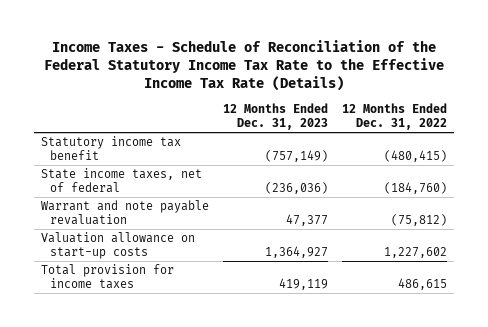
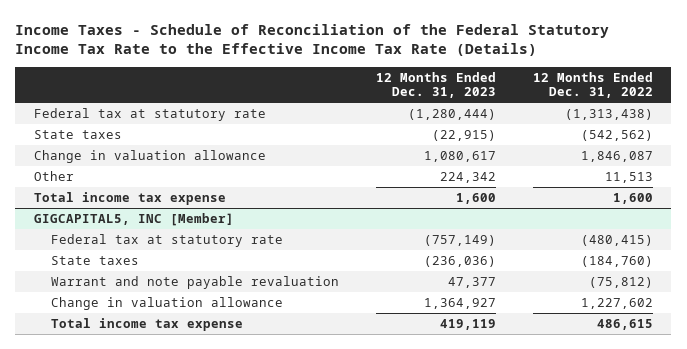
[41,136,182,161] Statutory income tax benefit -> [33,107,266,121] Federal tax at statutory rate
[265,150,329,163] (757,149) -> [407,108,496,120] (1,280,444)
[384,150,448,163] (480,415) -> [564,108,653,120] (1,313,438)
[41,168,203,194] State income taxes, net of federal -> [33,129,122,139] State taxes
[265,182,329,195] (236,036) -> [431,129,496,141] (22,915)
[384,182,448,195] (184,760) -> [580,129,653,141] (542,562)
none -> [33,149,266,163] Change in valuation allowance
none -> [33,170,74,181] Other
none -> [33,191,226,205] Total income tax expense
none -> [33,212,234,226] GIGCAPITAL5, INC [Member]
none -> [50,233,283,247] Federal tax at statutory rate
none -> [50,255,139,265] State taxes
[41,232,196,260] Valuation allowance on start-up costs -> [50,296,283,310] Change in valuation allowance
[41,264,175,290] Total provision for income taxes -> [50,317,243,331] Total income tax expense

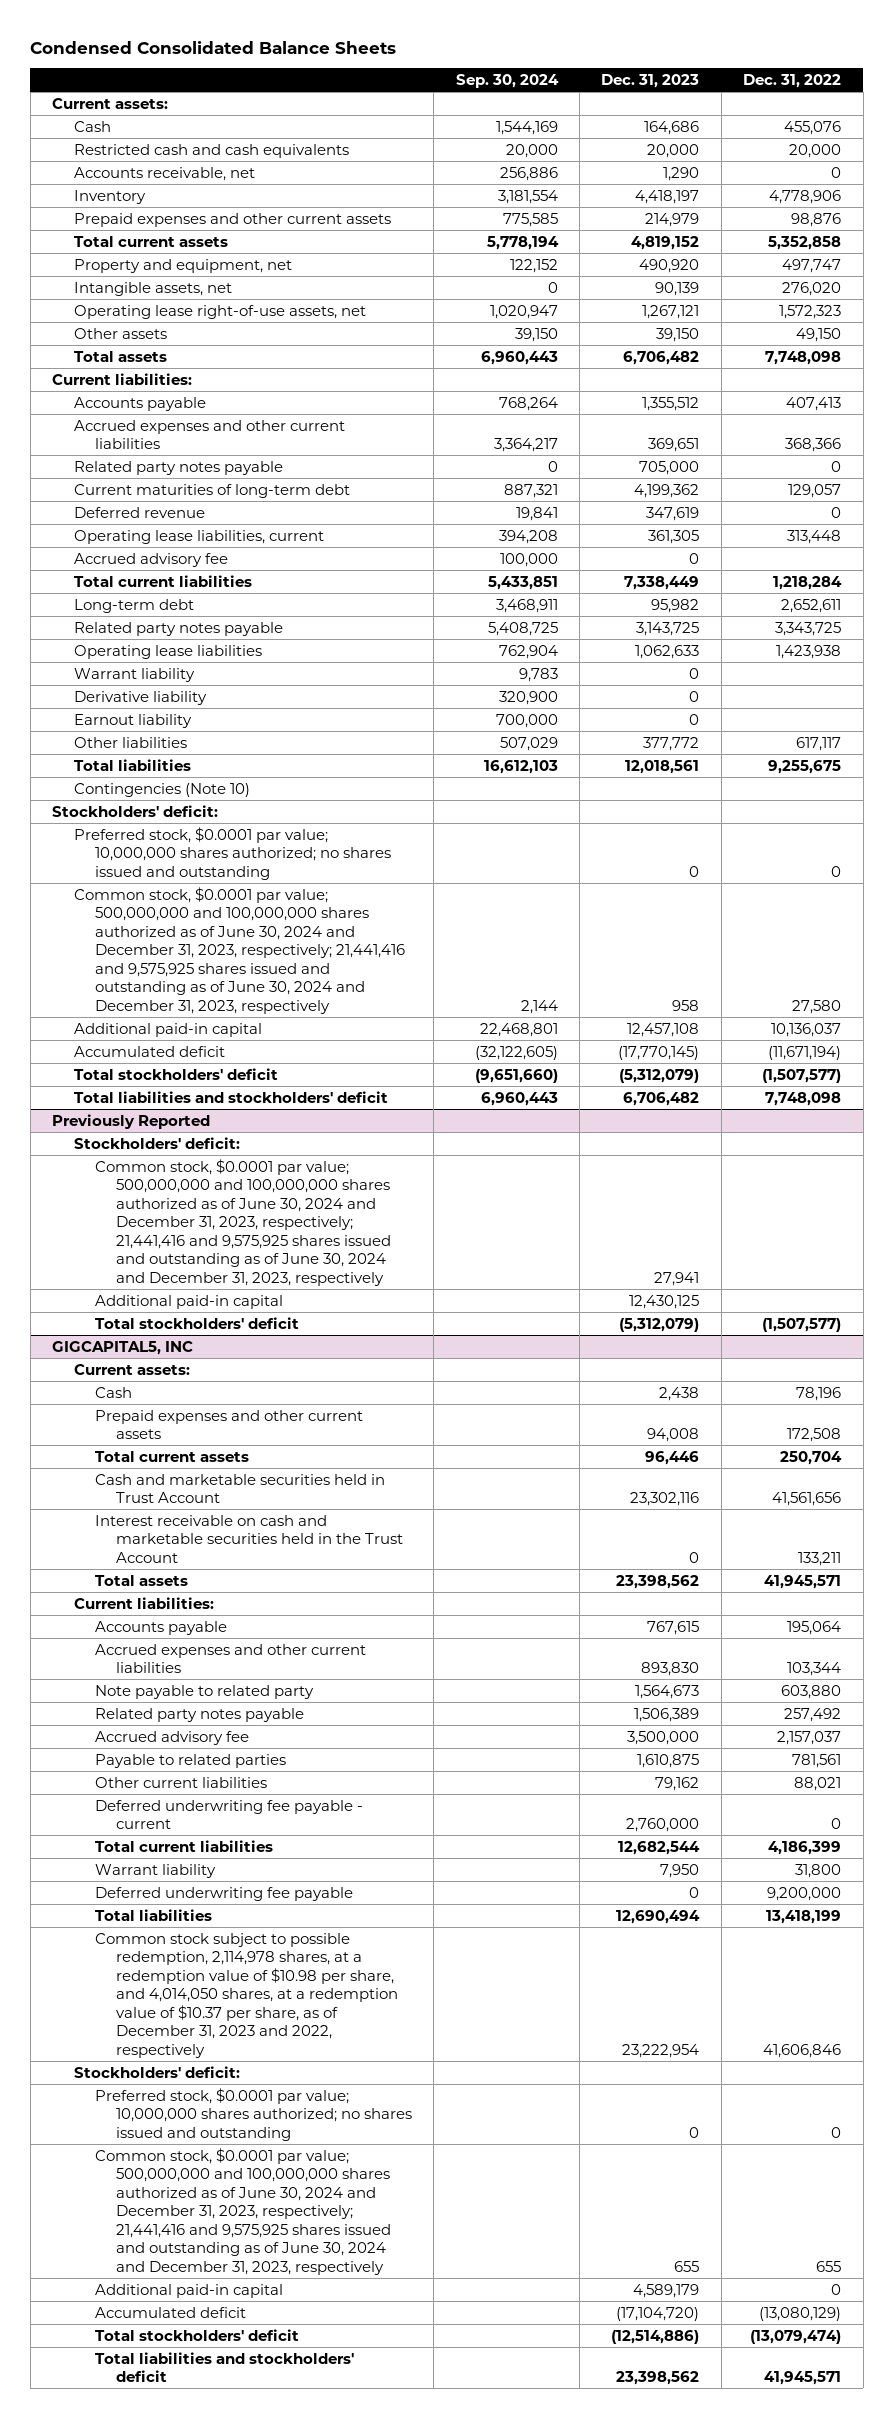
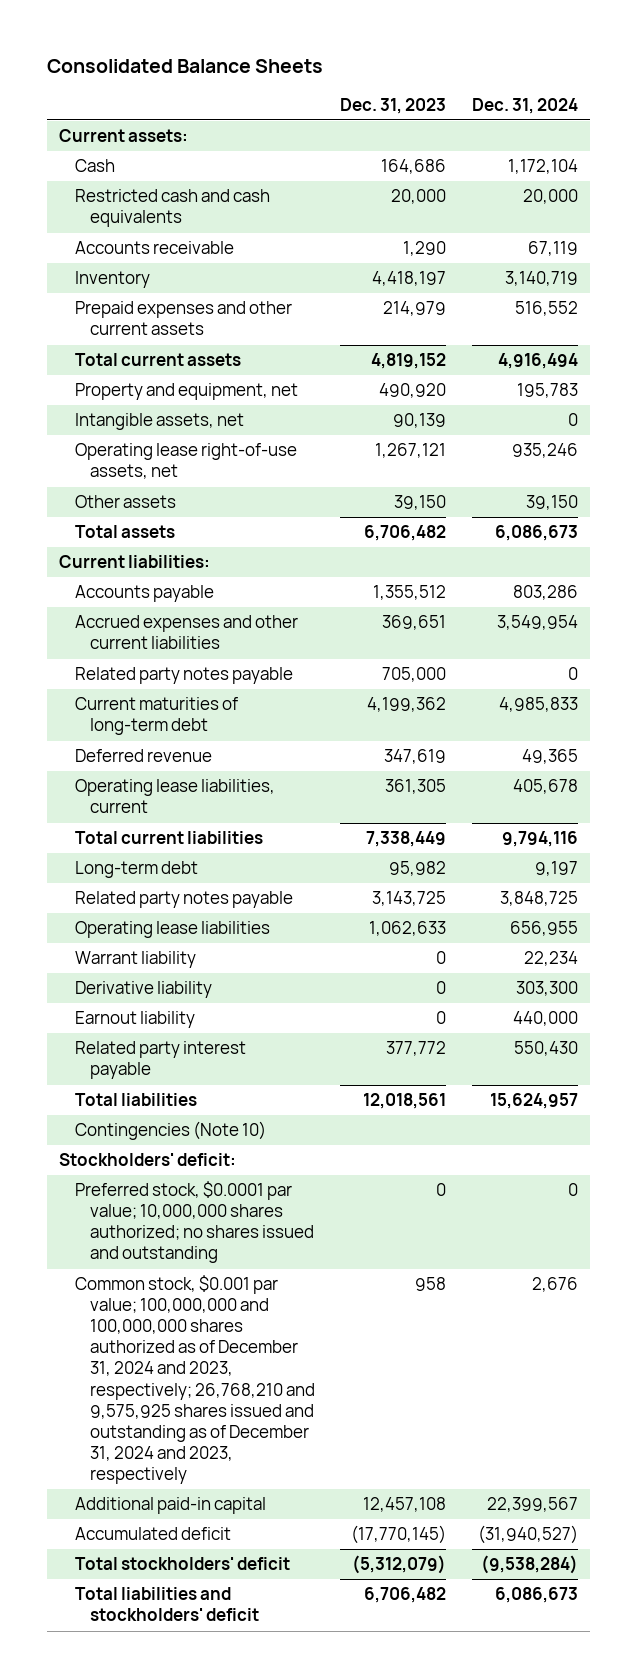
[30,40,397,54] Condensed Consolidated Balance Sheets -> [46,58,323,73] Consolidated Balance Sheets
[455,73,559,88] Sep. 30, 2024 -> none
[743,73,842,88] Dec. 31, 2022 -> none
none -> [471,97,578,114] Dec. 31, 2024
[73,166,255,181] Accounts receivable, net -> [74,241,234,255] Accounts receivable
[73,552,228,567] Accrued advisory fee -> none
[73,736,187,748] Other liabilities -> [74,1041,246,1080] Related party interest payable
[73,886,405,1014] Common stock, $0.0001 par value; 500,000,000 and 100,000,000 shares authorized as of June 30, 2024 and December 31, 2023, respectively; 21,441,416 and 9,575,925 shares issued and outstanding as of June 30, 2024 and December 31, 2023, respectively -> [74,1275,315,1484] Common stock, $0.001 par value; 100,000,000 and 100,000,000 shares authorized as of December 31, 2024 and 2023, respectively; 26,768,210 and 9,575,925 shares issued and outstanding as of December 31, 2024 and 2023, respectively
[52,1113,211,1129] Previously Reported -> none
[73,1136,240,1149] Stockholders' deficit: -> none
[94,1158,391,1286] Common stock, $0.0001 par value; 500,000,000 and 100,000,000 shares authorized as of June 30, 2024 and December 31, 2023, respectively; 21,441,416 and 9,575,925 shares issued and outstanding as of June 30, 2024 and December 31, 2023, respectively -> none
[94,1294,283,1309] Additional paid-in capital -> none
[94,1316,299,1329] Total stockholders' deficit -> none
[52,1340,194,1355] GIGCAPITAL5, INC -> none
[73,1363,190,1375] Current assets: -> none
[94,1386,132,1398] Cash -> none
[94,1409,363,1440] Prepaid expenses and other current assets -> none
[94,1450,249,1462] Total current assets -> none
[94,1473,385,1504] Cash and marketable securities held in Trust Account -> none
[94,1514,403,1563] Interest receivable on cash and marketable securities held in the Trust Account -> none
[94,1574,188,1586] Total assets -> none
[73,1596,214,1609] Current liabilities: -> none
[94,1620,227,1635] Accounts payable -> none
[94,1643,366,1674] Accrued expenses and other current liabilities -> none
[94,1684,314,1699] Note payable to related party -> none
[94,1707,304,1722] Related party notes payable -> none
[94,1730,249,1745] Accrued advisory fee -> none
[94,1753,286,1768] Payable to related parties -> none
[94,1776,267,1788] Other current liabilities -> none
[94,1799,363,1830] Deferred underwriting fee payable - current -> none
[94,1839,273,1852] Total current liabilities -> none
[94,1863,216,1878] Warrant liability -> none
[94,1886,353,1901] Deferred underwriting fee payable -> none
[94,1908,212,1921] Total liabilities -> none
[94,1932,398,2058] Common stock subject to possible redemption, 2,114,978 shares, at a redemption value of $10.98 per share, and 4,014,050 shares, at a redemption value of $10.37 per share, as of December 31, 2023 and 2022, respectively -> none
[73,2065,240,2078] Stockholders' deficit: -> none
[94,2087,412,2141] Preferred stock, $0.0001 par value; 10,000,000 shares authorized; no shares issued and outstanding -> none
[94,2147,391,2275] Common stock, $0.0001 par value; 500,000,000 and 100,000,000 shares authorized as of June 30, 2024 and December 31, 2023, respectively; 21,441,416 and 9,575,925 shares issued and outstanding as of June 30, 2024 and December 31, 2023, respectively -> none
[94,2283,283,2298] Additional paid-in capital -> none
[94,2306,246,2318] Accumulated deficit -> none
[94,2328,299,2341] Total stockholders' deficit -> none
[94,2351,354,2383] Total liabilities and stockholders' deficit -> none

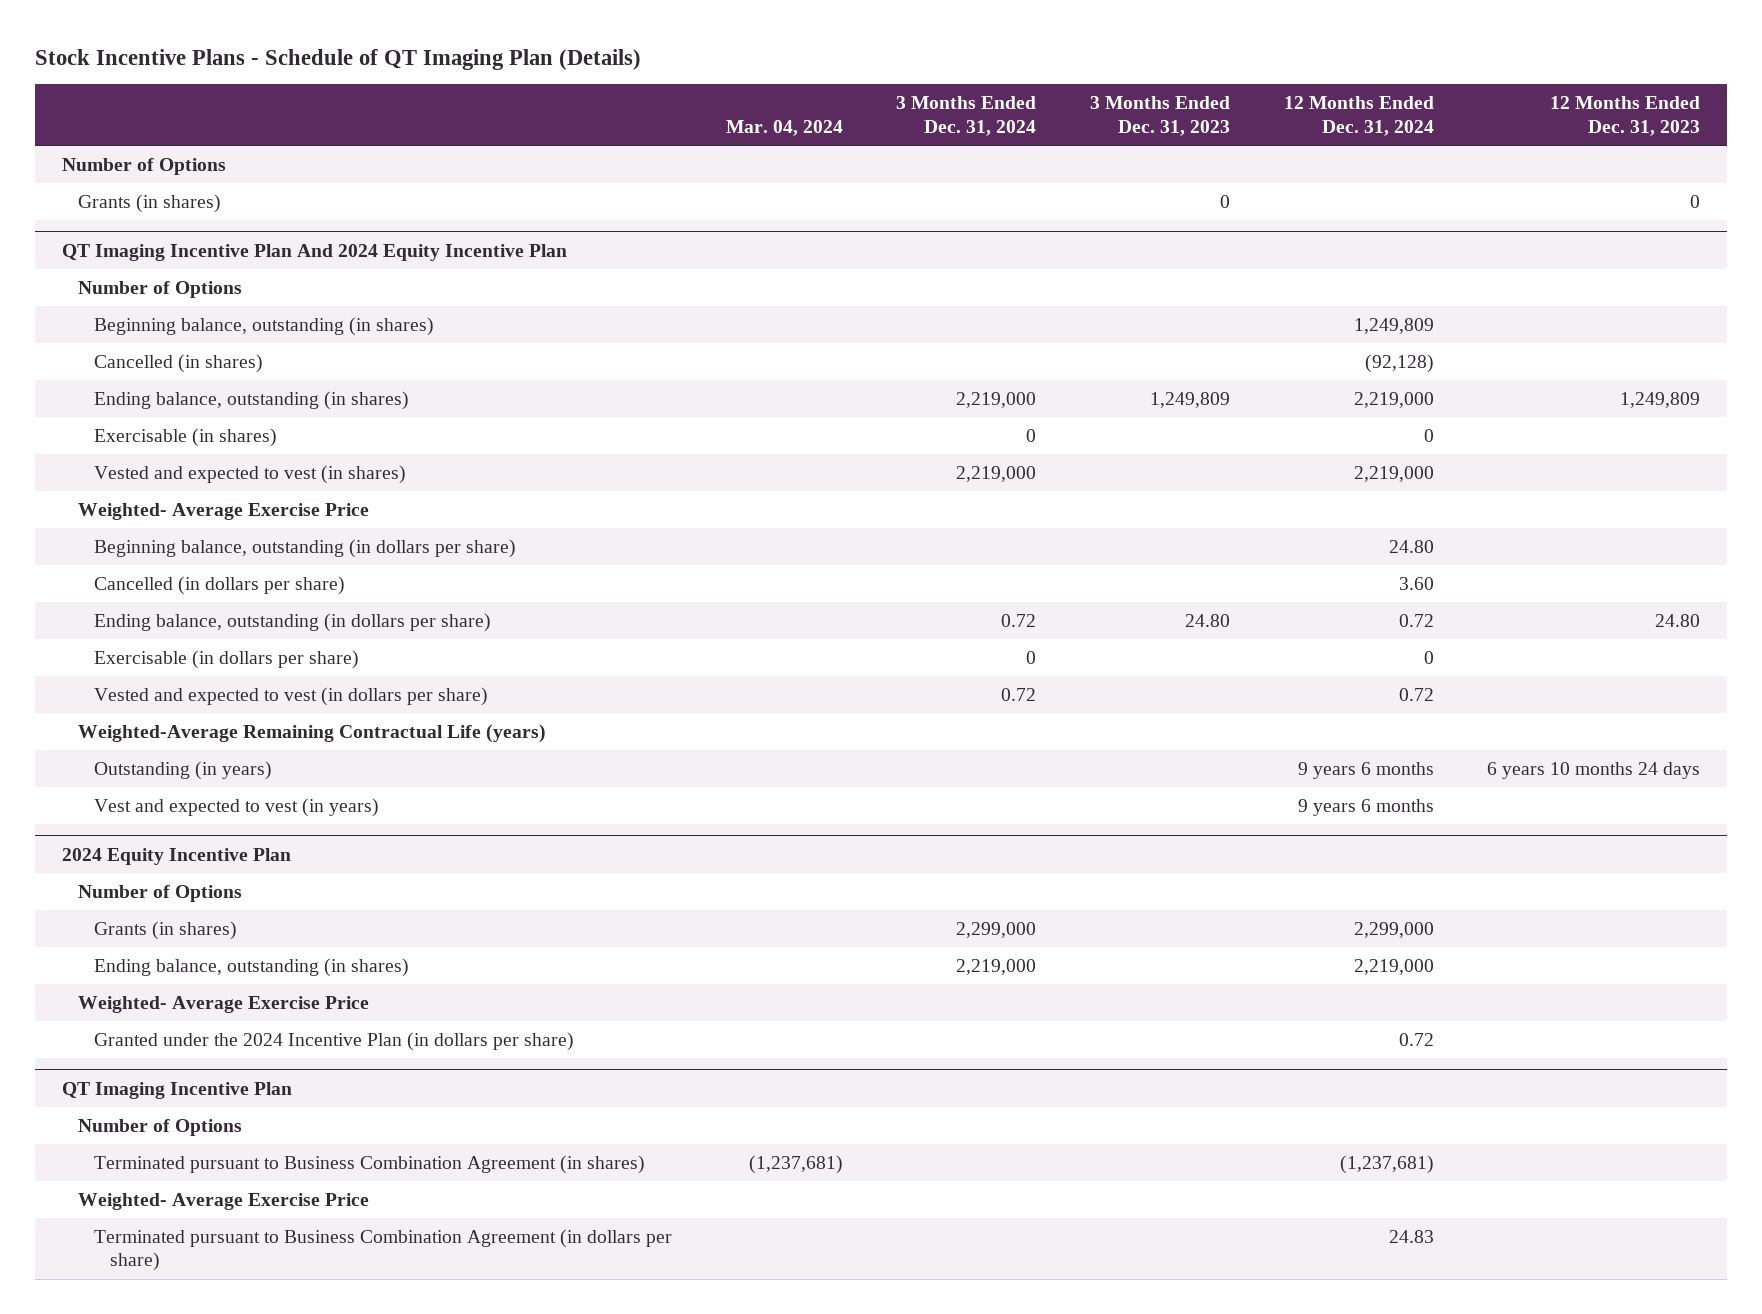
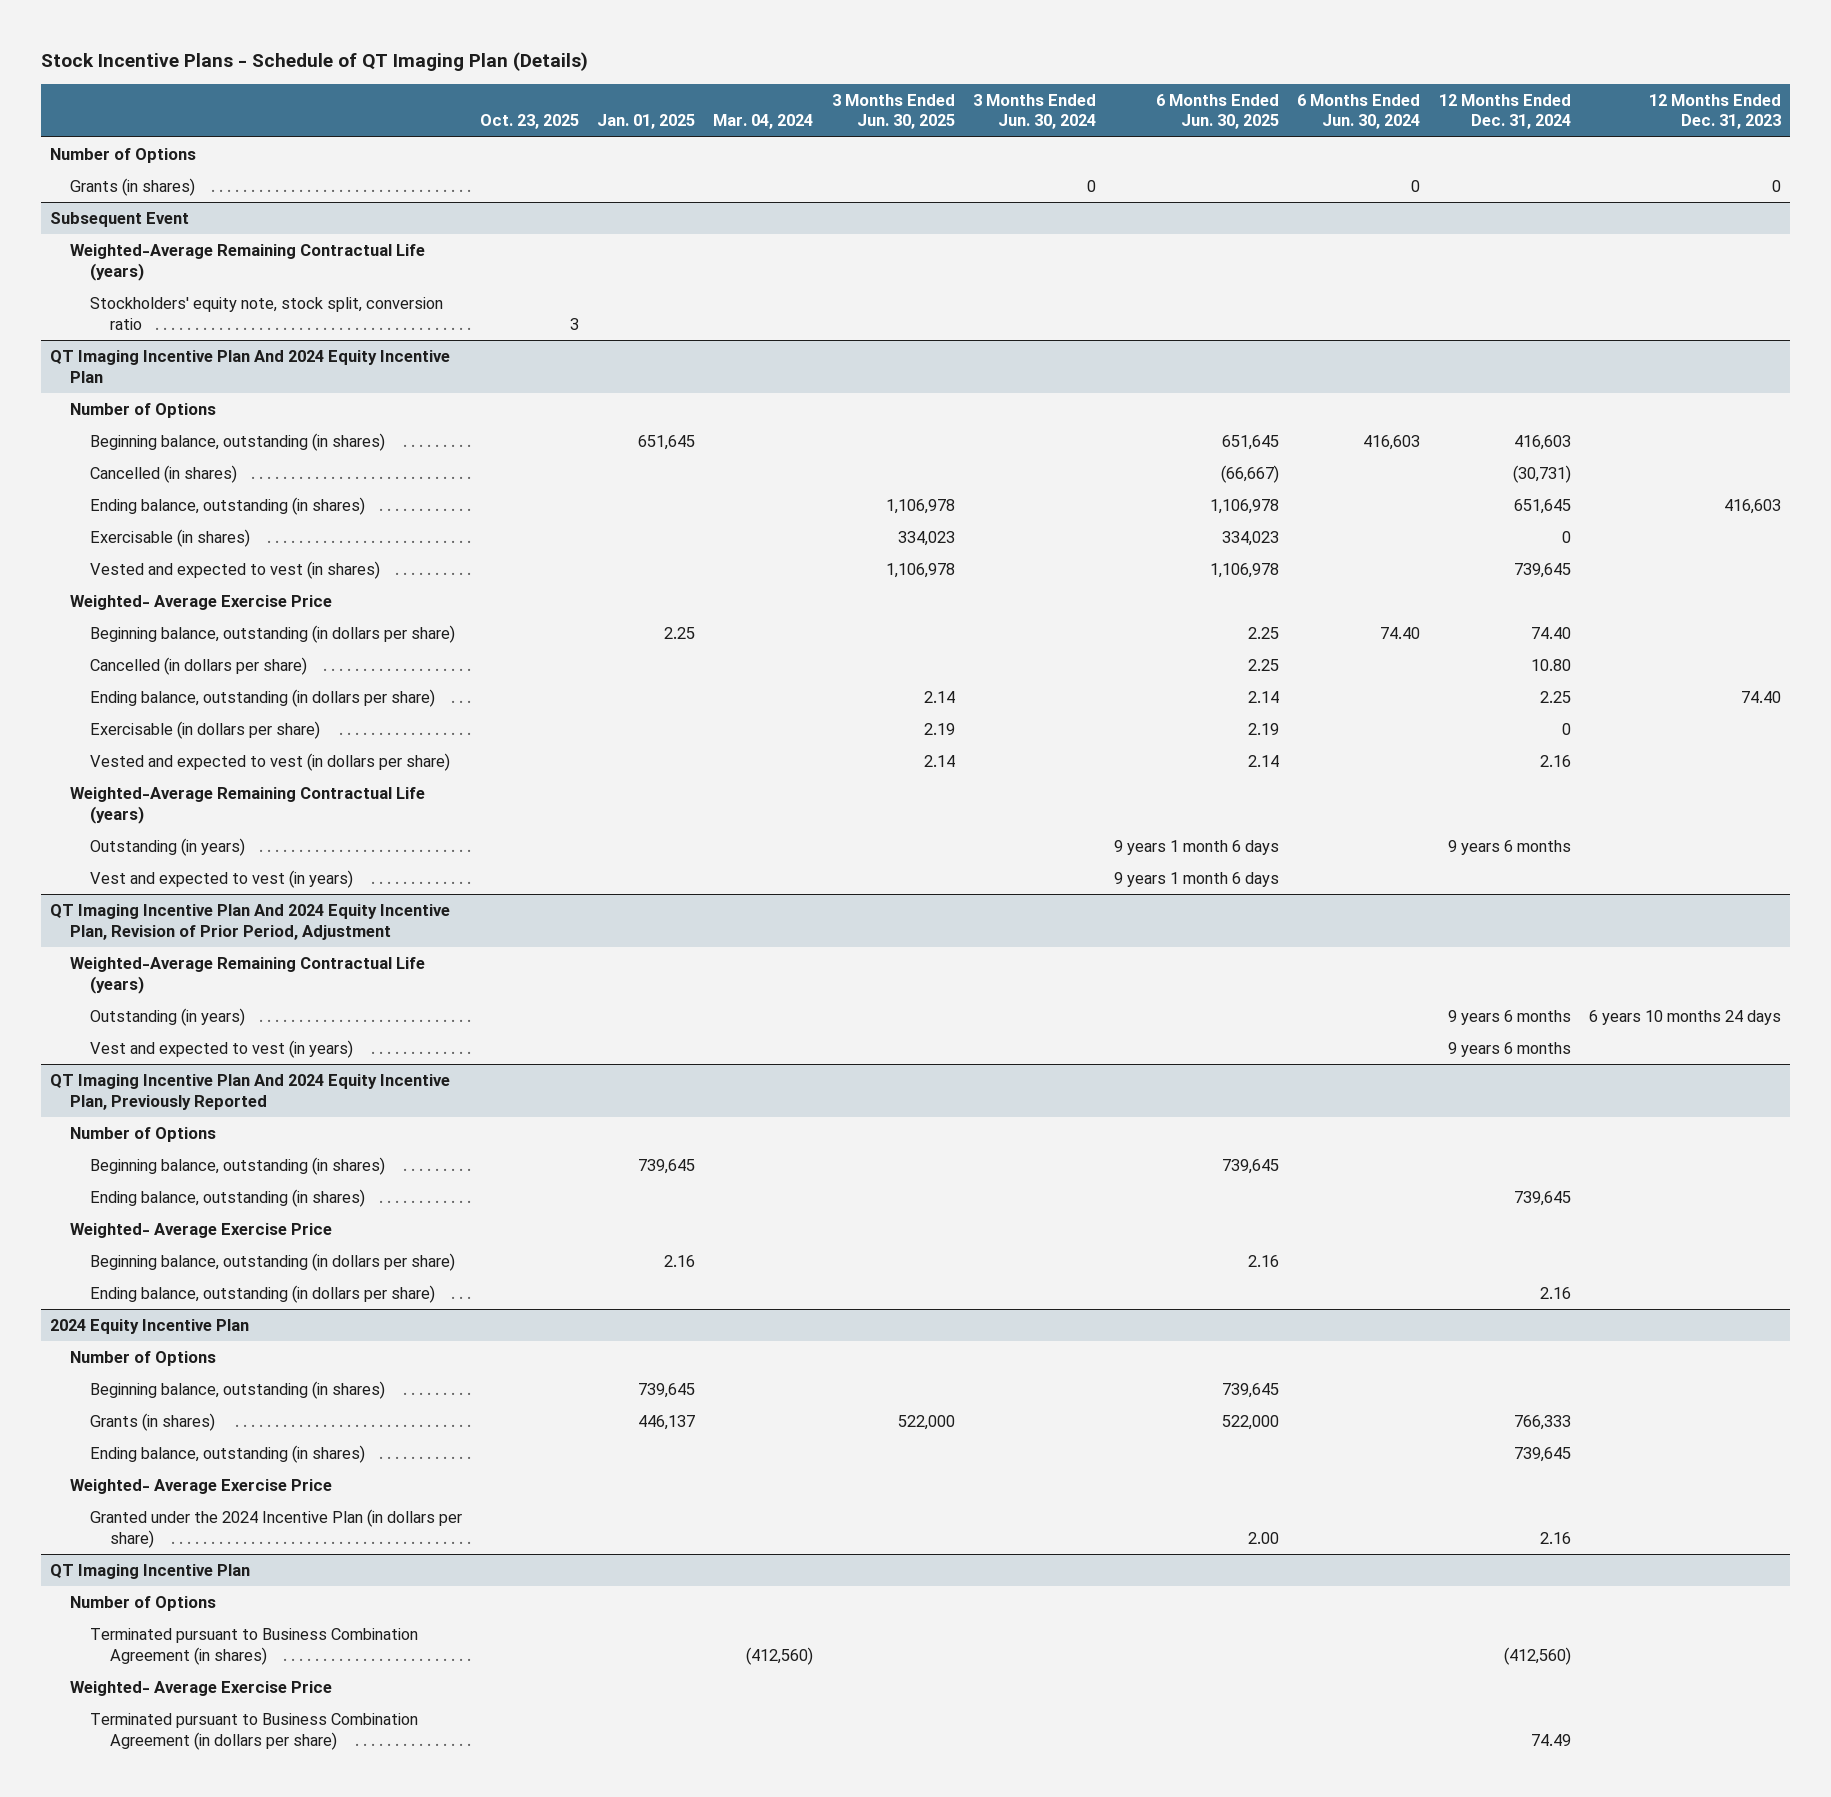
[896,96,1037,136] 3 Months Ended Dec. 31, 2024 -> none
[1090,96,1231,136] 3 Months Ended Dec. 31, 2023 -> none
none -> [479,114,579,130] Oct. 23, 2025
none -> [597,114,696,130] Jan. 01, 2025
none -> [831,93,955,130] 3 Months Ended Jun. 30, 2025
none -> [972,93,1096,130] 3 Months Ended Jun. 30, 2024
none -> [1156,93,1280,130] 6 Months Ended Jun. 30, 2025
none -> [1297,93,1421,130] 6 Months Ended Jun. 30, 2024
none -> [50,212,190,228] Subsequent Event
none -> [70,244,426,281] Weighted-Average Remaining Contractual Life (years)
none -> [89,297,443,330] Stockholders' equity note, stock split, conversion ratio
[1353,317,1434,334] 1,249,809 -> [1513,435,1571,451] 416,603
[1364,353,1434,373] (92,128) -> [1512,465,1571,484] (30,731)
[1353,391,1434,408] 2,219,000 -> [1513,499,1571,515] 651,645
[1620,391,1701,408] 1,249,809 -> [1723,499,1781,515] 416,603
[1353,465,1434,482] 2,219,000 -> [1513,563,1571,579] 739,645
[1388,539,1434,553] 24.80 -> [1530,627,1571,640] 74.40
[1398,576,1434,590] 3.60 -> [1530,659,1571,672] 10.80
[1398,613,1434,627] 0.72 -> [1539,691,1571,704] 2.25
[1655,613,1701,627] 24.80 -> [1740,691,1781,704] 74.40
[1398,687,1434,701] 0.72 -> [1539,755,1571,768] 2.16
none -> [89,838,245,857] Outstanding (in years)
none -> [89,870,353,889] Vest and expected to vest (in years)
none -> [50,904,451,940] QT Imaging Incentive Plan And 2024 Equity Incentive Plan, Revision of Prior Period, Adjustment
none -> [70,957,426,994] Weighted-Average Remaining Contractual Life (years)
none -> [50,1074,451,1110] QT Imaging Incentive Plan And 2024 Equity Incentive Plan, Previously Reported
none -> [70,1127,217,1143] Number of Options
none -> [89,1157,385,1176] Beginning balance, outstanding (in shares)
none -> [89,1189,365,1208] Ending balance, outstanding (in shares)
none -> [70,1223,333,1239] Weighted- Average Exercise Price
none -> [89,1253,455,1272] Beginning balance, outstanding (in dollars per share)
none -> [89,1285,435,1304] Ending balance, outstanding (in dollars per share)
none -> [89,1381,385,1400] Beginning balance, outstanding (in shares)
[1353,921,1434,938] 2,299,000 -> [1513,1415,1571,1431] 766,333
[1353,958,1434,975] 2,219,000 -> [1513,1447,1571,1463] 739,645
[1398,1032,1434,1046] 0.72 -> [1539,1531,1571,1544] 2.16
[748,1154,843,1174] (1,237,681) -> [746,1646,814,1665] (412,560)
[1339,1154,1434,1174] (1,237,681) -> [1503,1646,1571,1665] (412,560)
[1388,1229,1434,1243] 24.83 -> [1530,1733,1571,1746] 74.49

